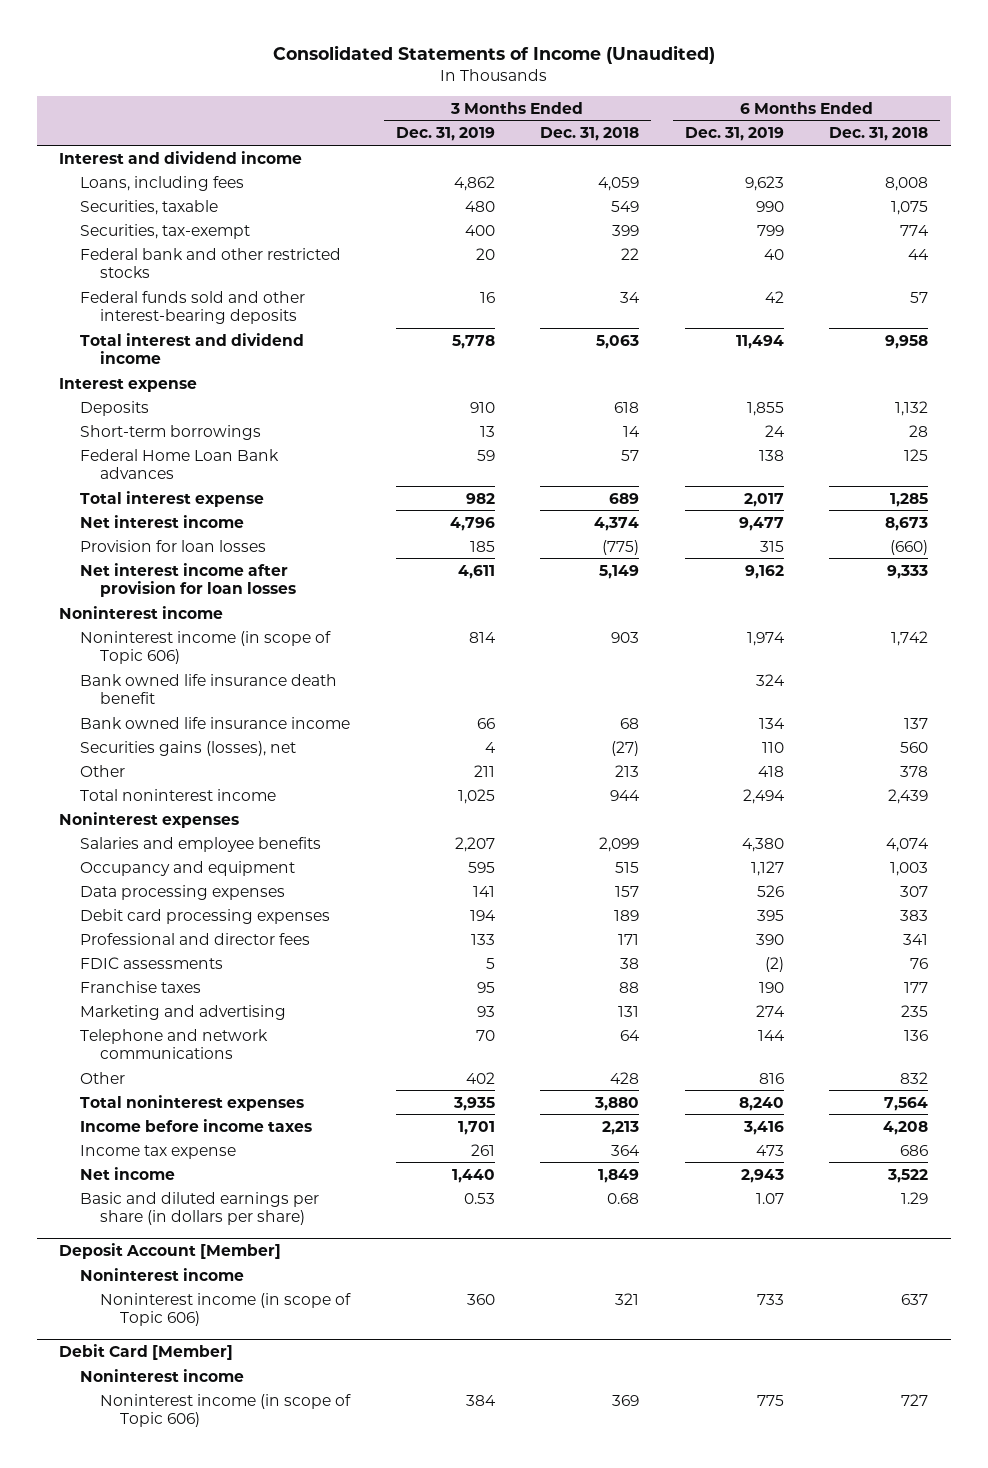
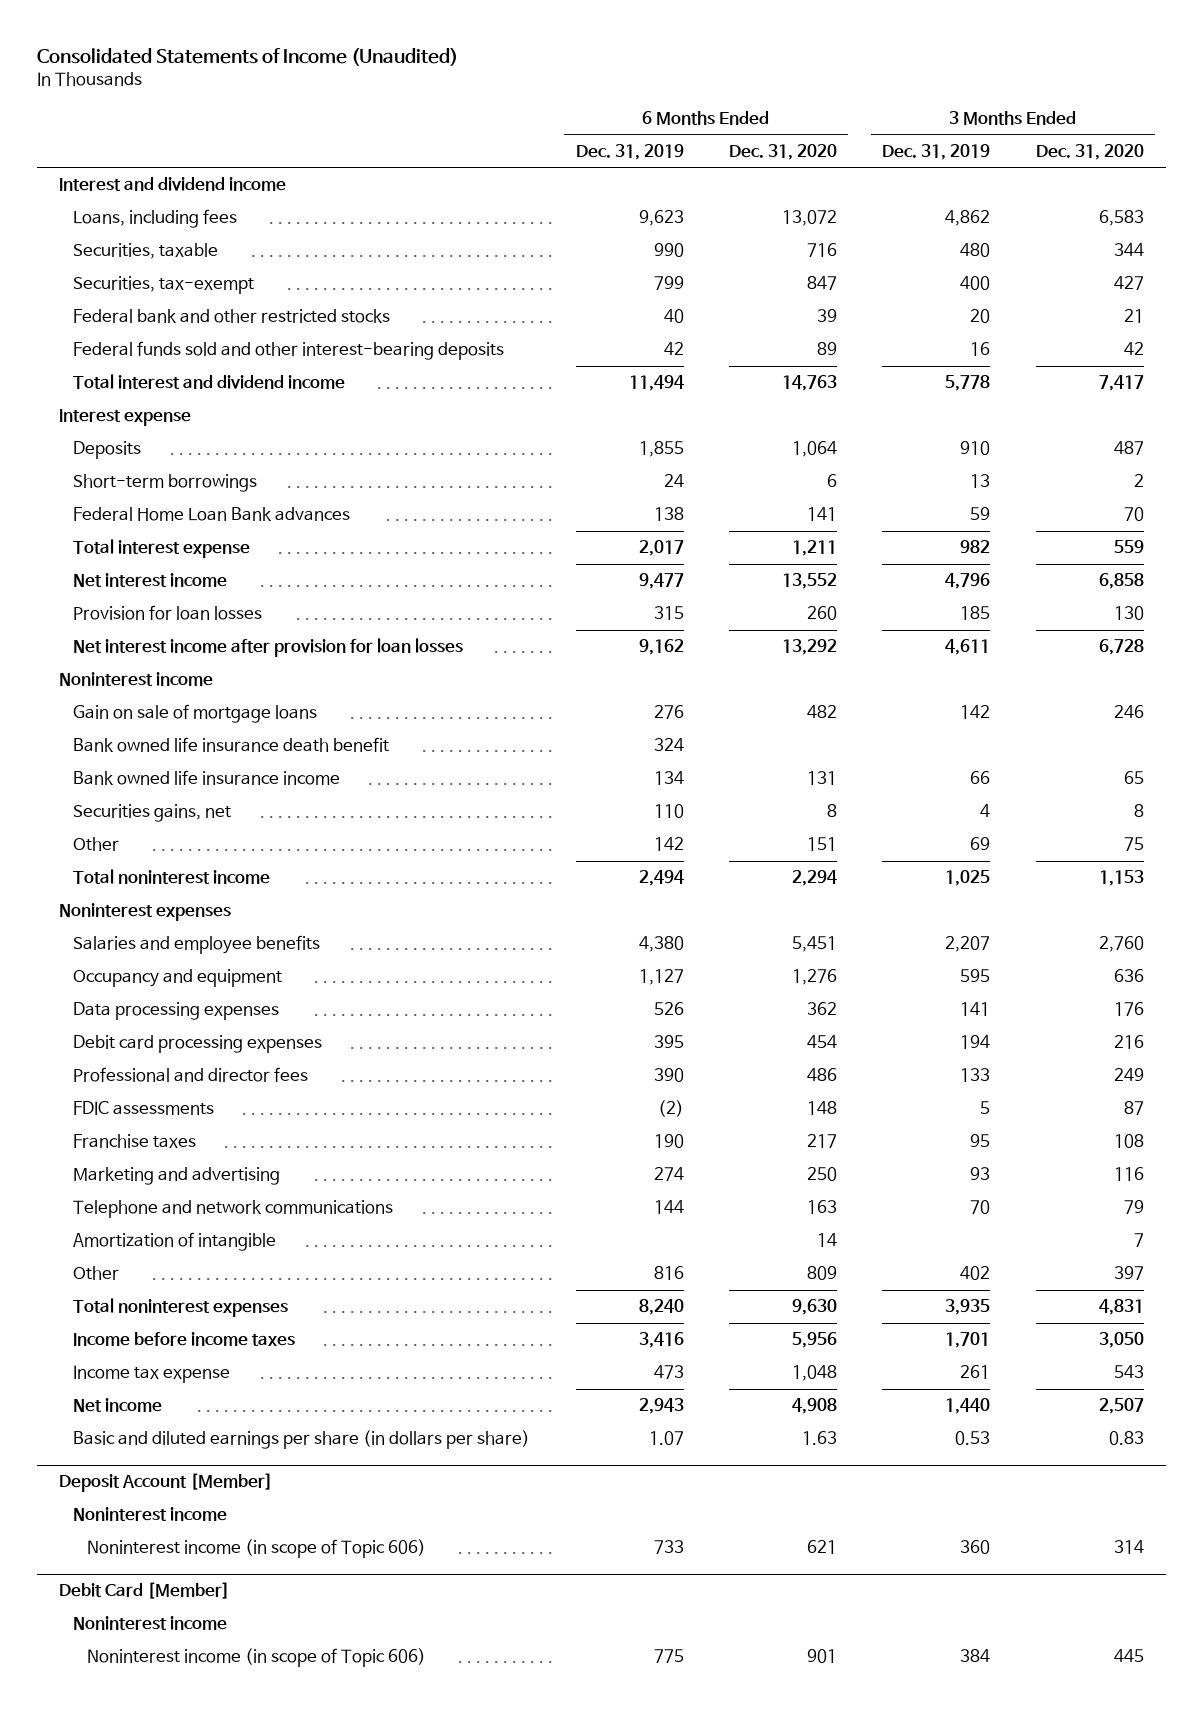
[540,127,640,142] Dec. 31, 2018 -> none
[829,127,929,142] Dec. 31, 2018 -> none
none -> [728,143,837,160] Dec. 31, 2020
none -> [1035,143,1144,160] Dec. 31, 2020
[79,630,331,664] Noninterest income (in scope of Topic 606) -> none
none -> [73,704,318,724] Gain on sale of mortgage loans
[79,740,296,756] Securities gains (losses), net -> [73,804,232,823] Securities gains, net
[473,764,495,777] 211 -> [970,837,991,851] 69
[757,765,784,777] 418 -> [653,837,684,852] 142
none -> [73,1232,277,1252] Amortization of intangible

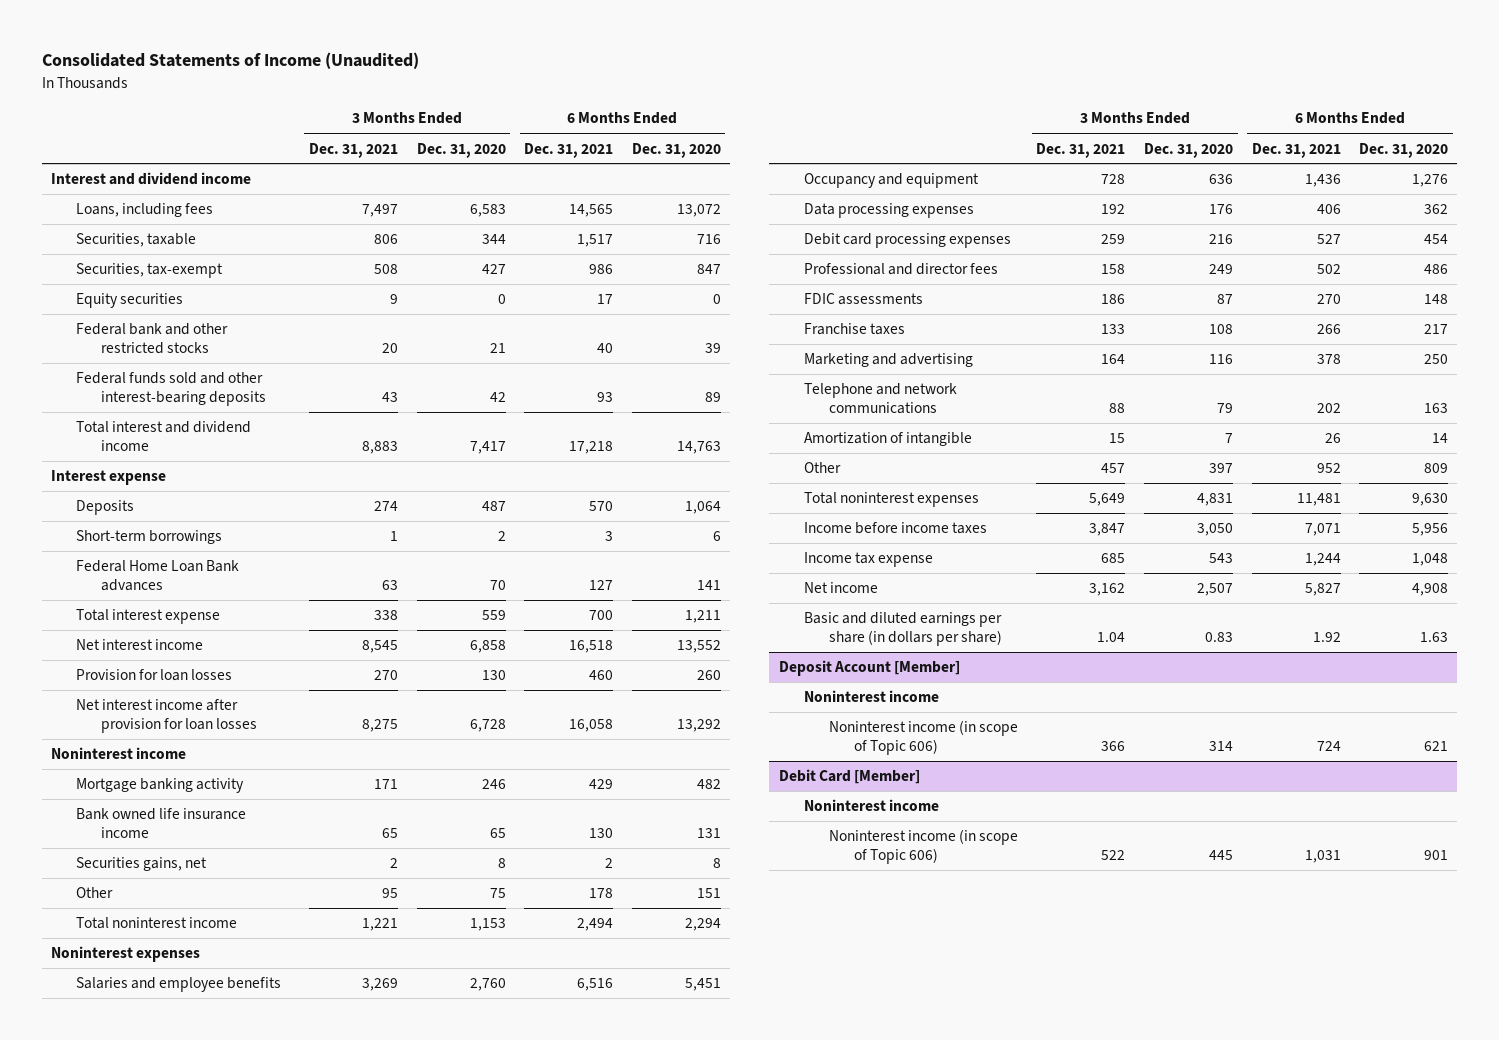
[575,143,684,160] Dec. 31, 2019 -> none
[882,143,991,160] Dec. 31, 2019 -> none
none -> [308,142,398,158] Dec. 31, 2021
none -> [524,142,614,158] Dec. 31, 2021
none -> [76,293,184,309] Equity securities
[73,737,390,753] Bank owned life insurance death benefit -> none
[73,704,318,724] Gain on sale of mortgage loans -> [76,778,245,794] Mortgage banking activity

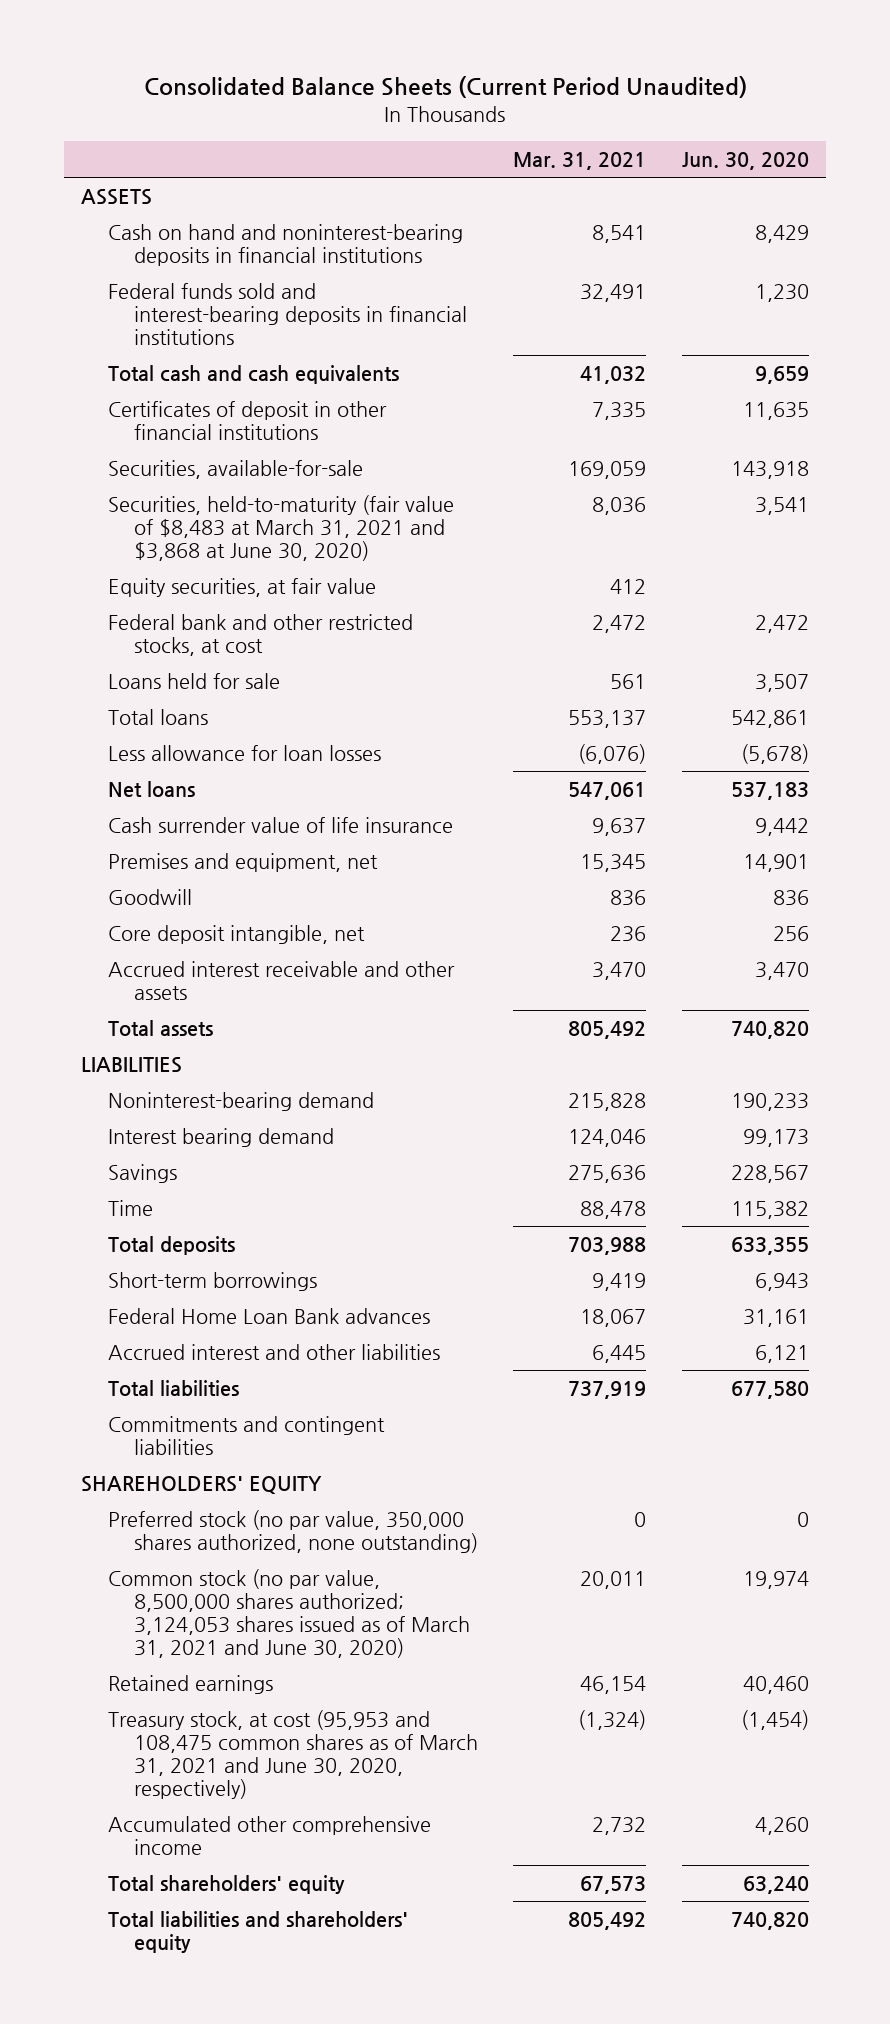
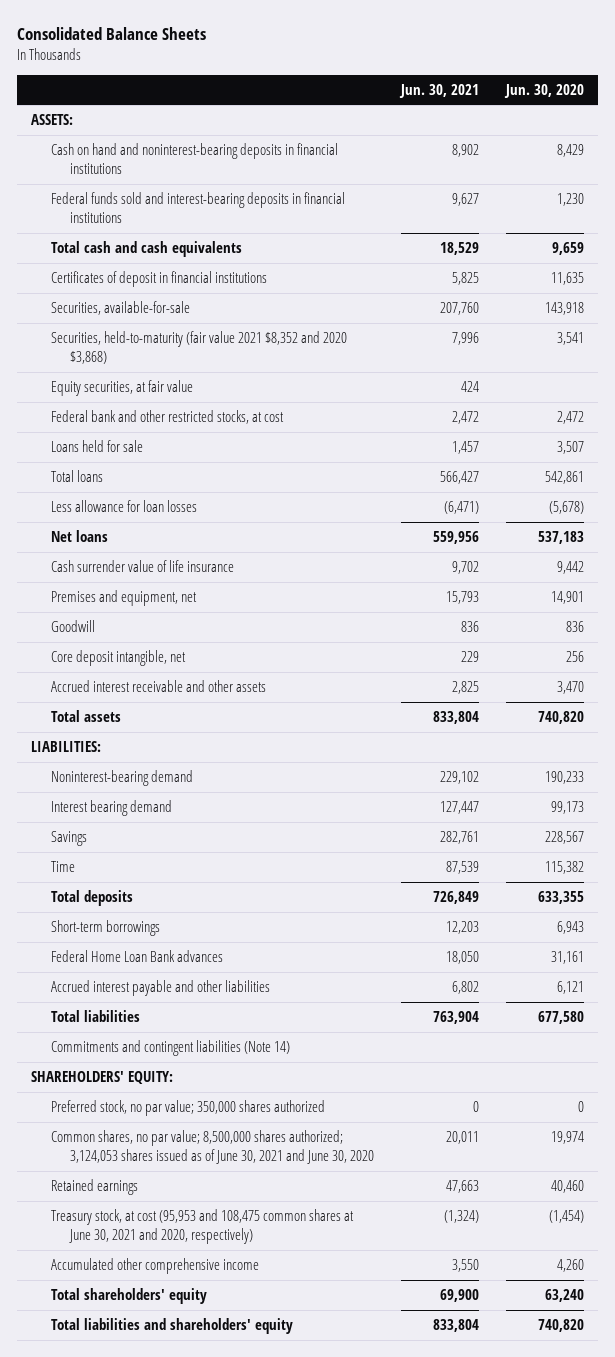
[143,76,747,99] Consolidated Balance Sheets (Current Period Unaudited) -> [17,27,207,41] Consolidated Balance Sheets
[513,152,647,171] Mar. 31, 2021 -> none
none -> [399,83,480,98] Jun. 30, 2021
[81,189,153,206] ASSETS -> [30,114,73,126] ASSETS:
[107,401,387,441] Certificates of deposit in other financial institutions -> [50,271,267,288] Certificates of deposit in financial institutions
[107,495,454,561] Securities, held-to-maturity (fair value of $8,483 at March 31, 2021 and $3,868 at June 30, 2020) -> [50,331,347,364] Securities, held-to-maturity (fair value 2021 $8,352 and 2020 $3,868)
[81,1057,183,1074] LIABILITIES -> [30,741,101,753] LIABILITIES:
[107,1344,440,1361] Accrued interest and other liabilities -> [50,980,270,997] Accrued interest payable and other liabilities
[107,1416,385,1456] Commitments and contingent liabilities -> [50,1040,290,1057] Commitments and contingent liabilities (Note 14)
[81,1476,323,1495] SHAREHOLDERS' EQUITY -> [30,1071,173,1085] SHAREHOLDERS' EQUITY:
[107,1510,478,1554] Preferred stock (no par value, 350,000 shares authorized, none outstanding) -> [50,1100,325,1117] Preferred stock, no par value; 350,000 shares authorized
[107,1569,470,1658] Common stock (no par value, 8,500,000 shares authorized; 3,124,053 shares issued as of March 31, 2021 and June 30, 2020) -> [50,1130,375,1164] Common shares, no par value; 8,500,000 shares authorized; 3,124,053 shares issued as of June 30, 2021 and June 30, 2020
[107,1710,478,1799] Treasury stock, at cost (95,953 and 108,475 common shares as of March 31, 2021 and June 30, 2020, respectively) -> [50,1209,354,1244] Treasury stock, at cost (95,953 and 108,475 common shares at June 30, 2021 and 2020, respectively)

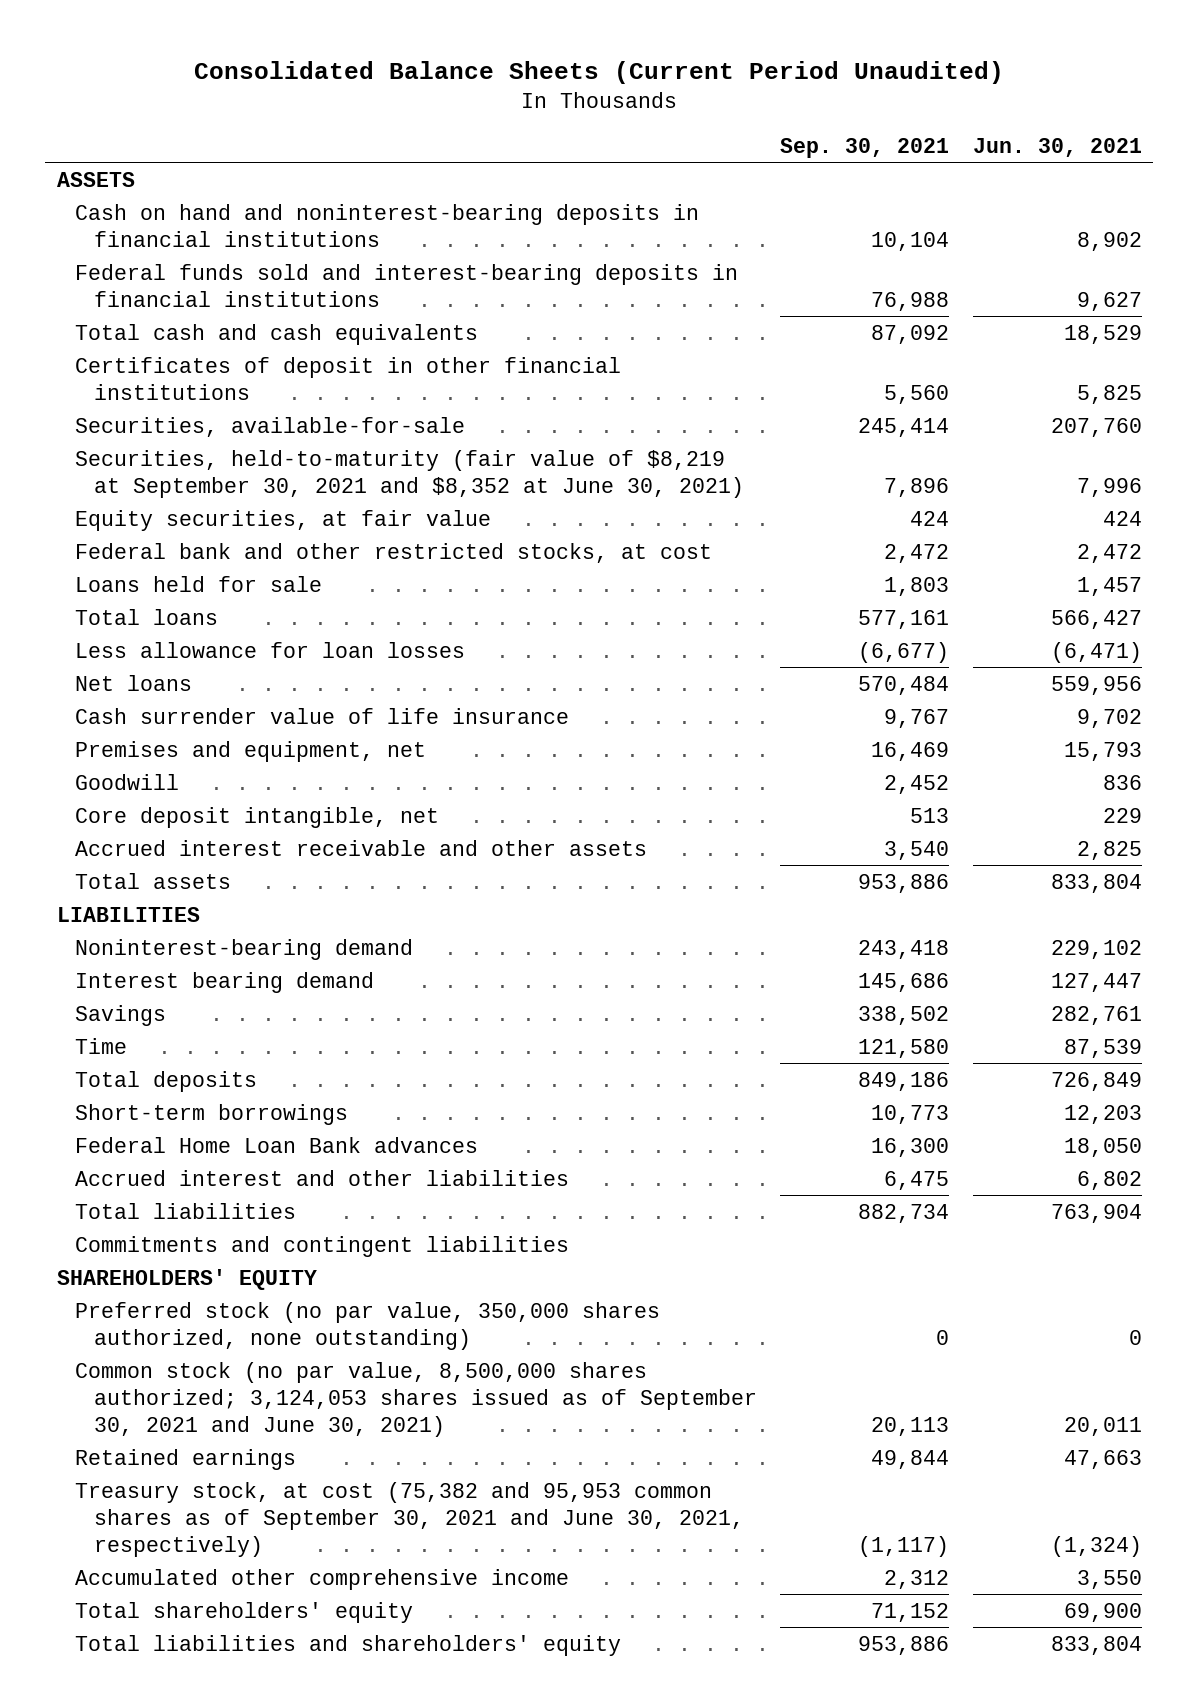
[17,27,207,41] Consolidated Balance Sheets -> [194,60,1005,84] Consolidated Balance Sheets (Current Period Unaudited)
[504,83,585,98] Jun. 30, 2020 -> none
none -> [780,137,950,158] Sep. 30, 2021
[30,114,73,126] ASSETS: -> [57,171,136,187] ASSETS
[50,271,267,288] Certificates of deposit in financial institutions -> [75,356,622,400] Certificates of deposit in other financial institutions
[50,331,347,364] Securities, held-to-maturity (fair value 2021 $8,352 and 2020 $3,868) -> [75,449,744,498] Securities, held-to-maturity (fair value of $8,219 at September 30, 2021 and $8,352 at June 30, 2021)
[30,741,101,753] LIABILITIES: -> [57,906,201,922] LIABILITIES
[50,980,270,997] Accrued interest payable and other liabilities -> [75,1169,570,1186] Accrued interest and other liabilities
[50,1040,290,1057] Commitments and contingent liabilities (Note 14) -> [75,1235,570,1257] Commitments and contingent liabilities
[30,1071,173,1085] SHAREHOLDERS' EQUITY: -> [57,1268,318,1290] SHAREHOLDERS' EQUITY
[50,1100,325,1117] Preferred stock, no par value; 350,000 shares authorized -> [75,1301,661,1350] Preferred stock (no par value, 350,000 shares authorized, none outstanding)
[50,1130,375,1164] Common shares, no par value; 8,500,000 shares authorized; 3,124,053 shares issued as of June 30, 2021 and June 30, 2020 -> [75,1361,757,1437] Common stock (no par value, 8,500,000 shares authorized; 3,124,053 shares issued as of September 30, 2021 and June 30, 2021)
[50,1209,354,1244] Treasury stock, at cost (95,953 and 108,475 common shares at June 30, 2021 and 2020, respectively) -> [75,1481,744,1557] Treasury stock, at cost (75,382 and 95,953 common shares as of September 30, 2021 and June 30, 2021, respectively)

